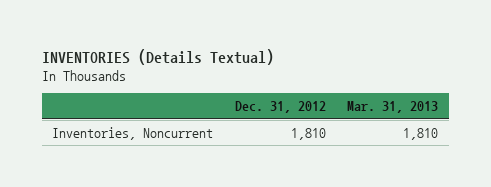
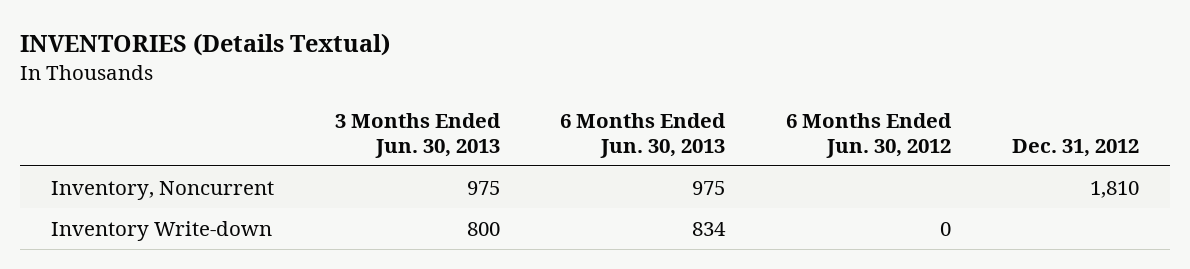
[347,101,439,114] Mar. 31, 2013 -> none
none -> [334,113,501,158] 3 Months Ended Jun. 30, 2013
none -> [560,113,727,158] 6 Months Ended Jun. 30, 2013
none -> [786,113,953,158] 6 Months Ended Jun. 30, 2012
[52,126,214,140] Inventories, Noncurrent -> [50,180,274,200] Inventory, Noncurrent
none -> [50,220,272,241] Inventory Write-down

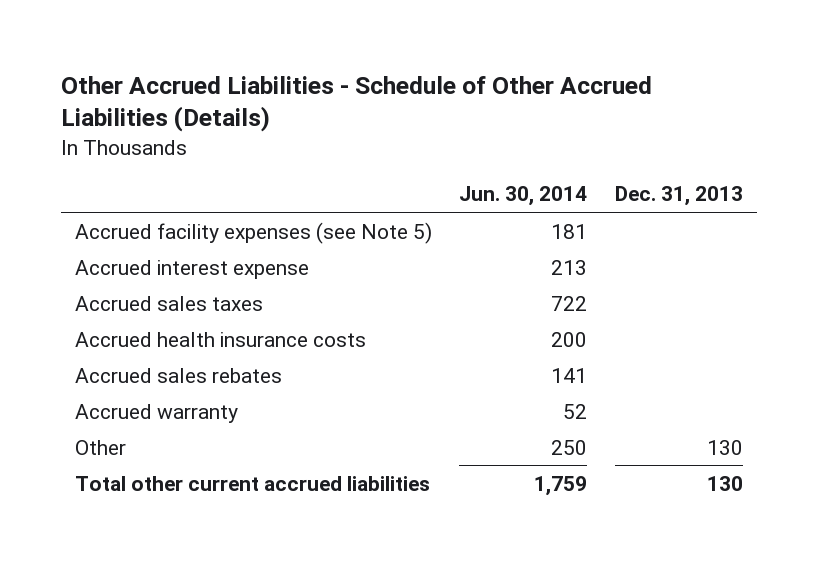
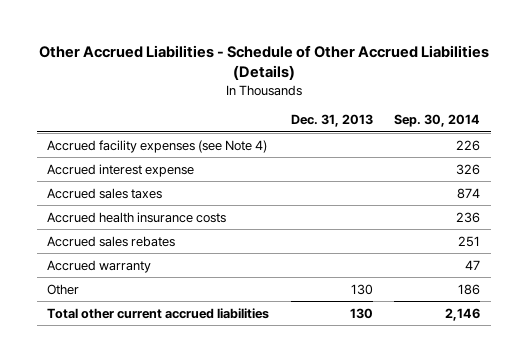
[459,186,588,207] Jun. 30, 2014 -> none
none -> [394,114,481,128] Sep. 30, 2014
[74,221,432,244] Accrued facility expenses (see Note 5) -> [47,139,268,153] Accrued facility expenses (see Note 4)

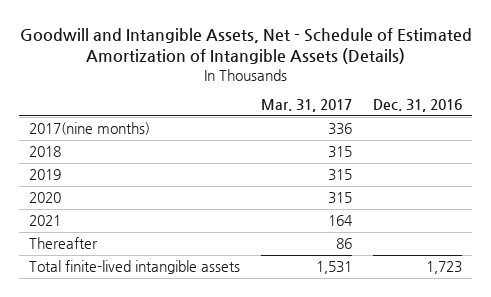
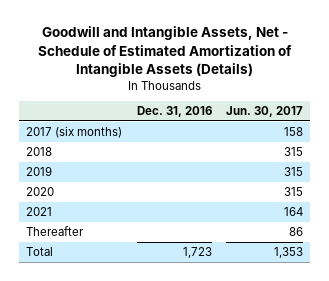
[261,99,353,113] Mar. 31, 2017 -> none
none -> [225,106,303,118] Jun. 30, 2017
[29,122,151,136] 2017(nine months) -> [26,126,123,139] 2017 (six months)
[29,260,241,275] Total finite-lived intangible assets -> [26,247,54,257] Total

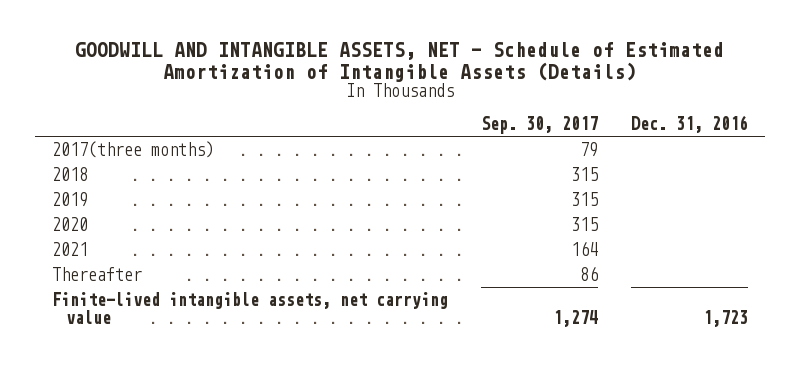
[37,26,292,77] Goodwill and Intangible Assets, Net - Schedule of Estimated Amortization of Intangible Assets (Details) -> [74,41,724,82] GOODWILL AND INTANGIBLE ASSETS, NET - Schedule of Estimated Amortization of Intangible Assets (Details)
[225,106,303,118] Jun. 30, 2017 -> none
none -> [480,116,598,135] Sep. 30, 2017
[26,126,123,139] 2017 (six months) -> [51,140,214,158] 2017(three months)
[26,247,54,257] Total -> [51,291,448,324] Finite-lived intangible assets, net carrying value

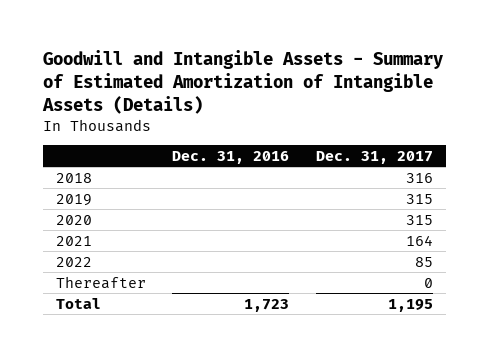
[74,41,724,82] GOODWILL AND INTANGIBLE ASSETS, NET - Schedule of Estimated Amortization of Intangible Assets (Details) -> [41,50,443,114] Goodwill and Intangible Assets - Summary of Estimated Amortization of Intangible Assets (Details)
[480,116,598,135] Sep. 30, 2017 -> none
none -> [315,150,433,164] Dec. 31, 2017
[51,140,214,158] 2017(three months) -> none
none -> [55,256,92,267] 2022
[51,291,448,324] Finite-lived intangible assets, net carrying value -> [55,297,101,309] Total

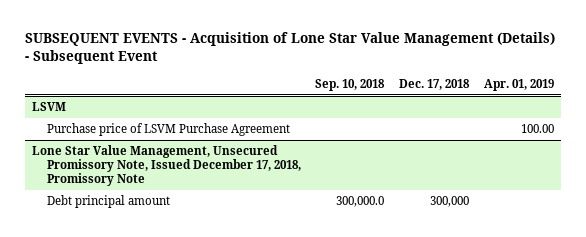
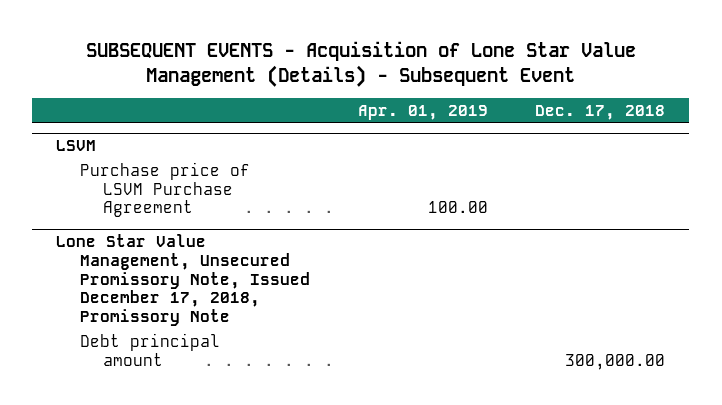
[315,78,386,91] Sep. 10, 2018 -> none
[430,196,470,208] 300,000 -> [565,353,666,370] 300,000.00

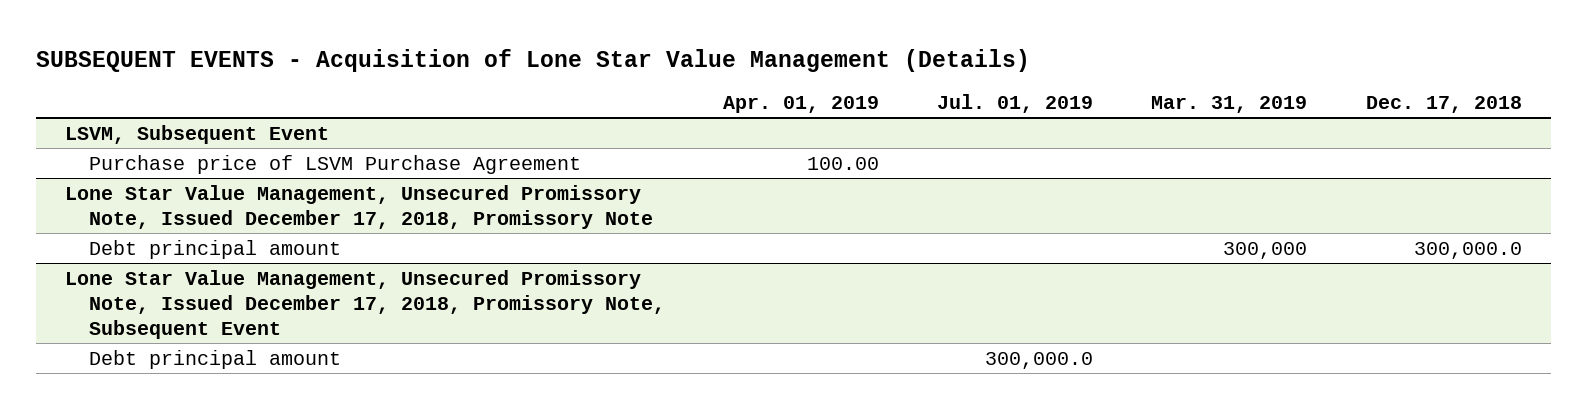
[85,41,636,88] SUBSEQUENT EVENTS - Acquisition of Lone Star Value Management (Details) - Subsequent Event -> [36,49,1031,73] SUBSEQUENT EVENTS - Acquisition of Lone Star Value Management (Details)
none -> [937,93,1094,113] Jul. 01, 2019
none -> [1151,95,1308,113] Mar. 31, 2019
[56,140,97,152] LSVM -> [65,124,330,144] LSVM, Subsequent Event
[565,353,666,370] 300,000.00 -> [1413,241,1522,259] 300,000.0
none -> [65,269,665,339] Lone Star Value Management, Unsecured Promissory Note, Issued December 17, 2018, Promissory Note, Subsequent Event
none -> [88,349,341,369] Debt principal amount

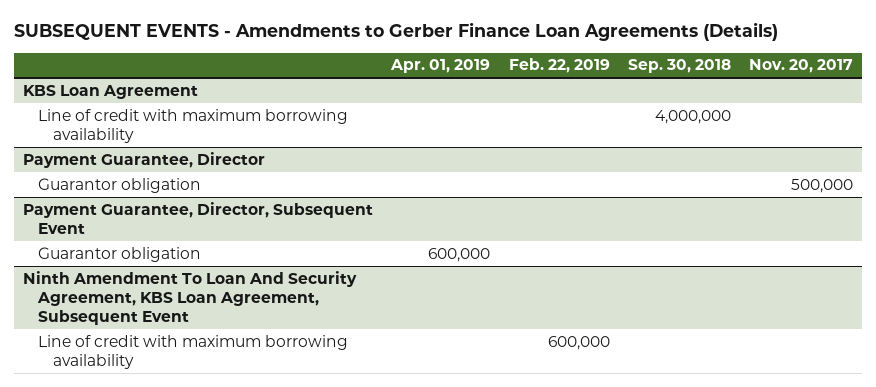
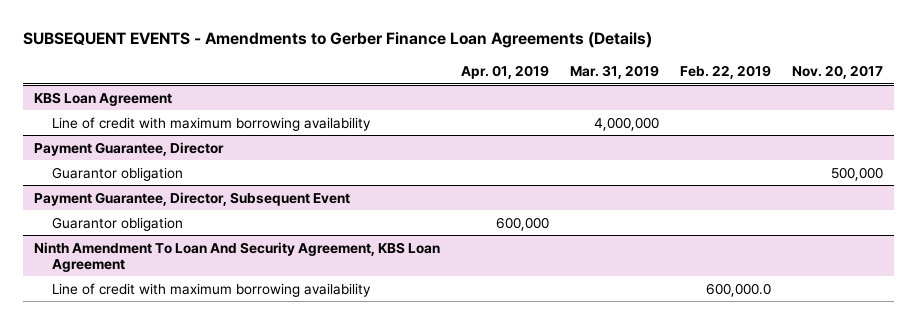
[627,59,731,74] Sep. 30, 2018 -> none
none -> [569,64,659,79] Mar. 31, 2019
[22,270,357,326] Ninth Amendment To Loan And Security Agreement, KBS Loan Agreement, Subsequent Event -> [33,241,440,272] Ninth Amendment To Loan And Security Agreement, KBS Loan Agreement
[547,335,610,350] 600,000 -> [706,282,772,297] 600,000.0

